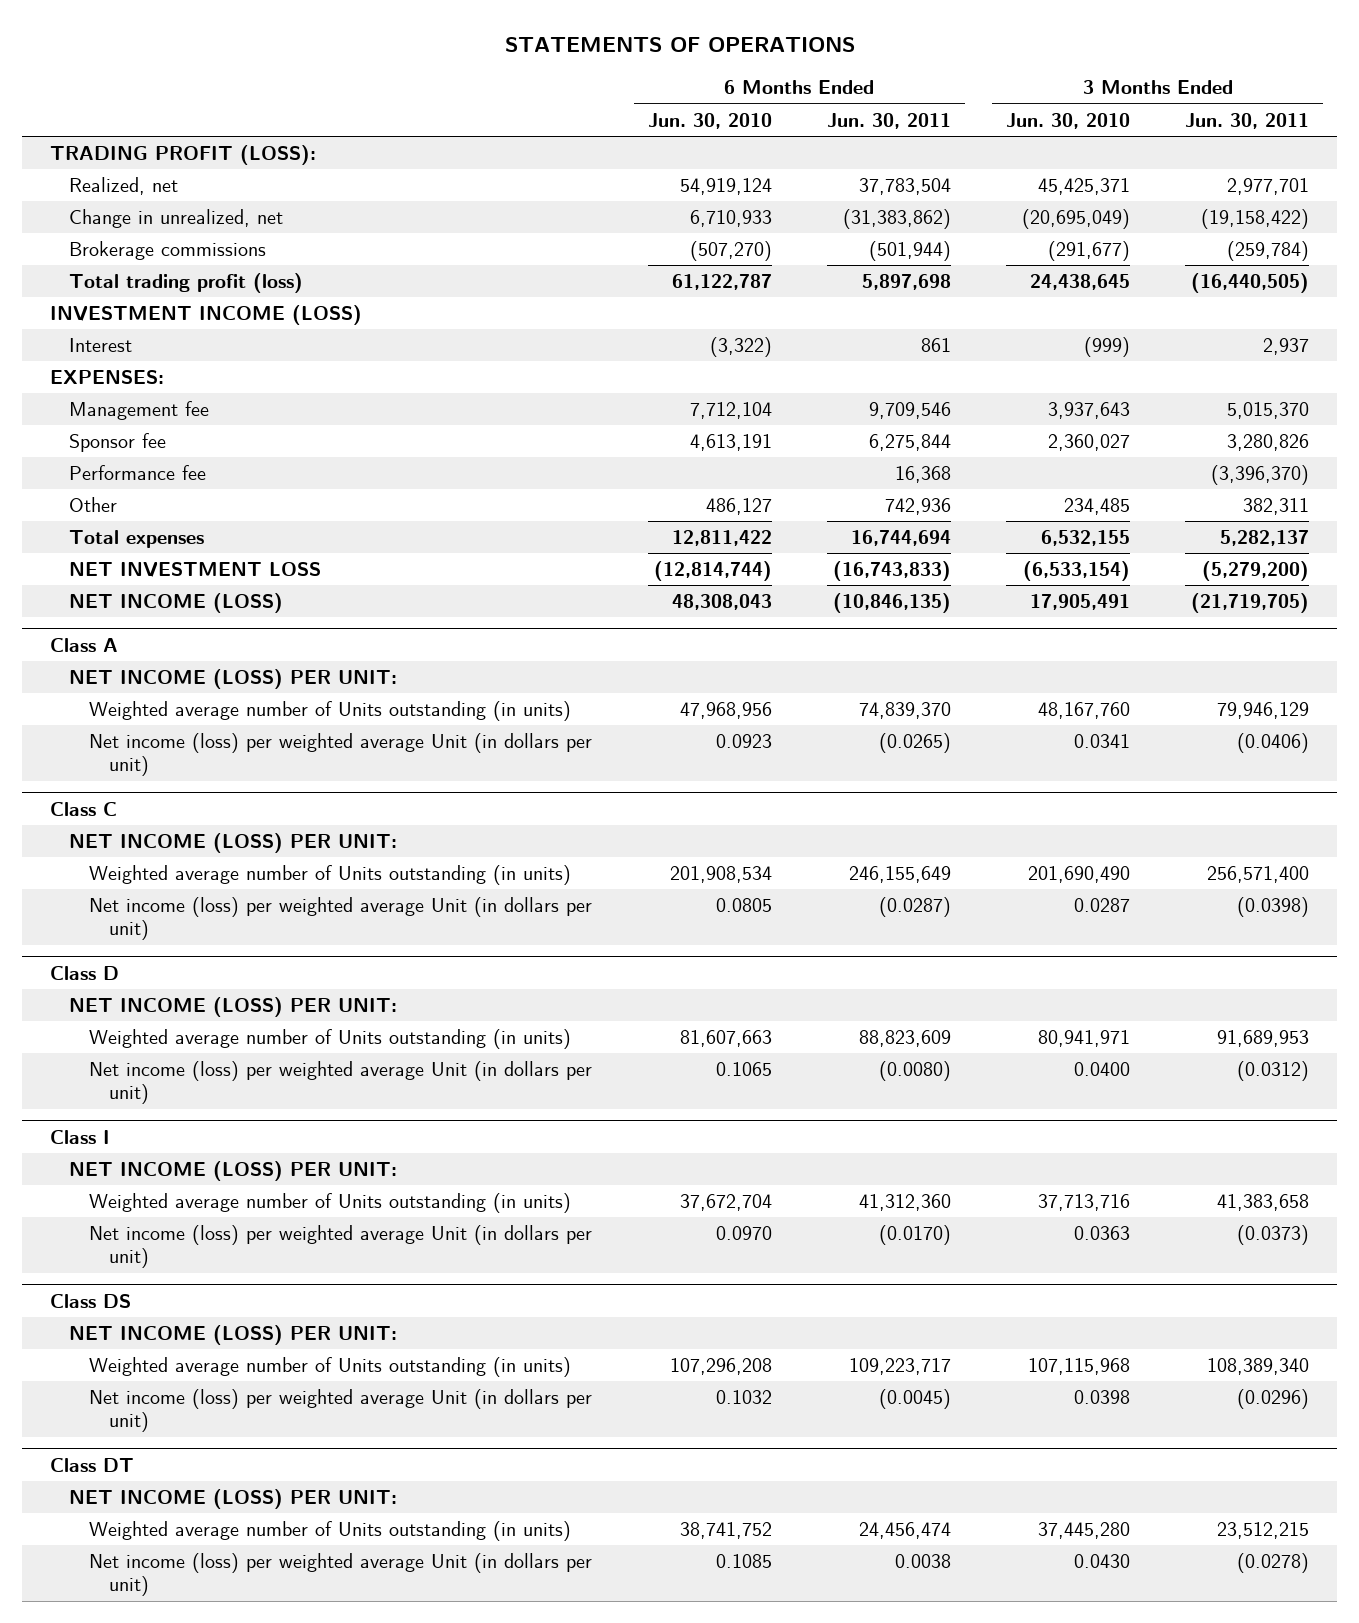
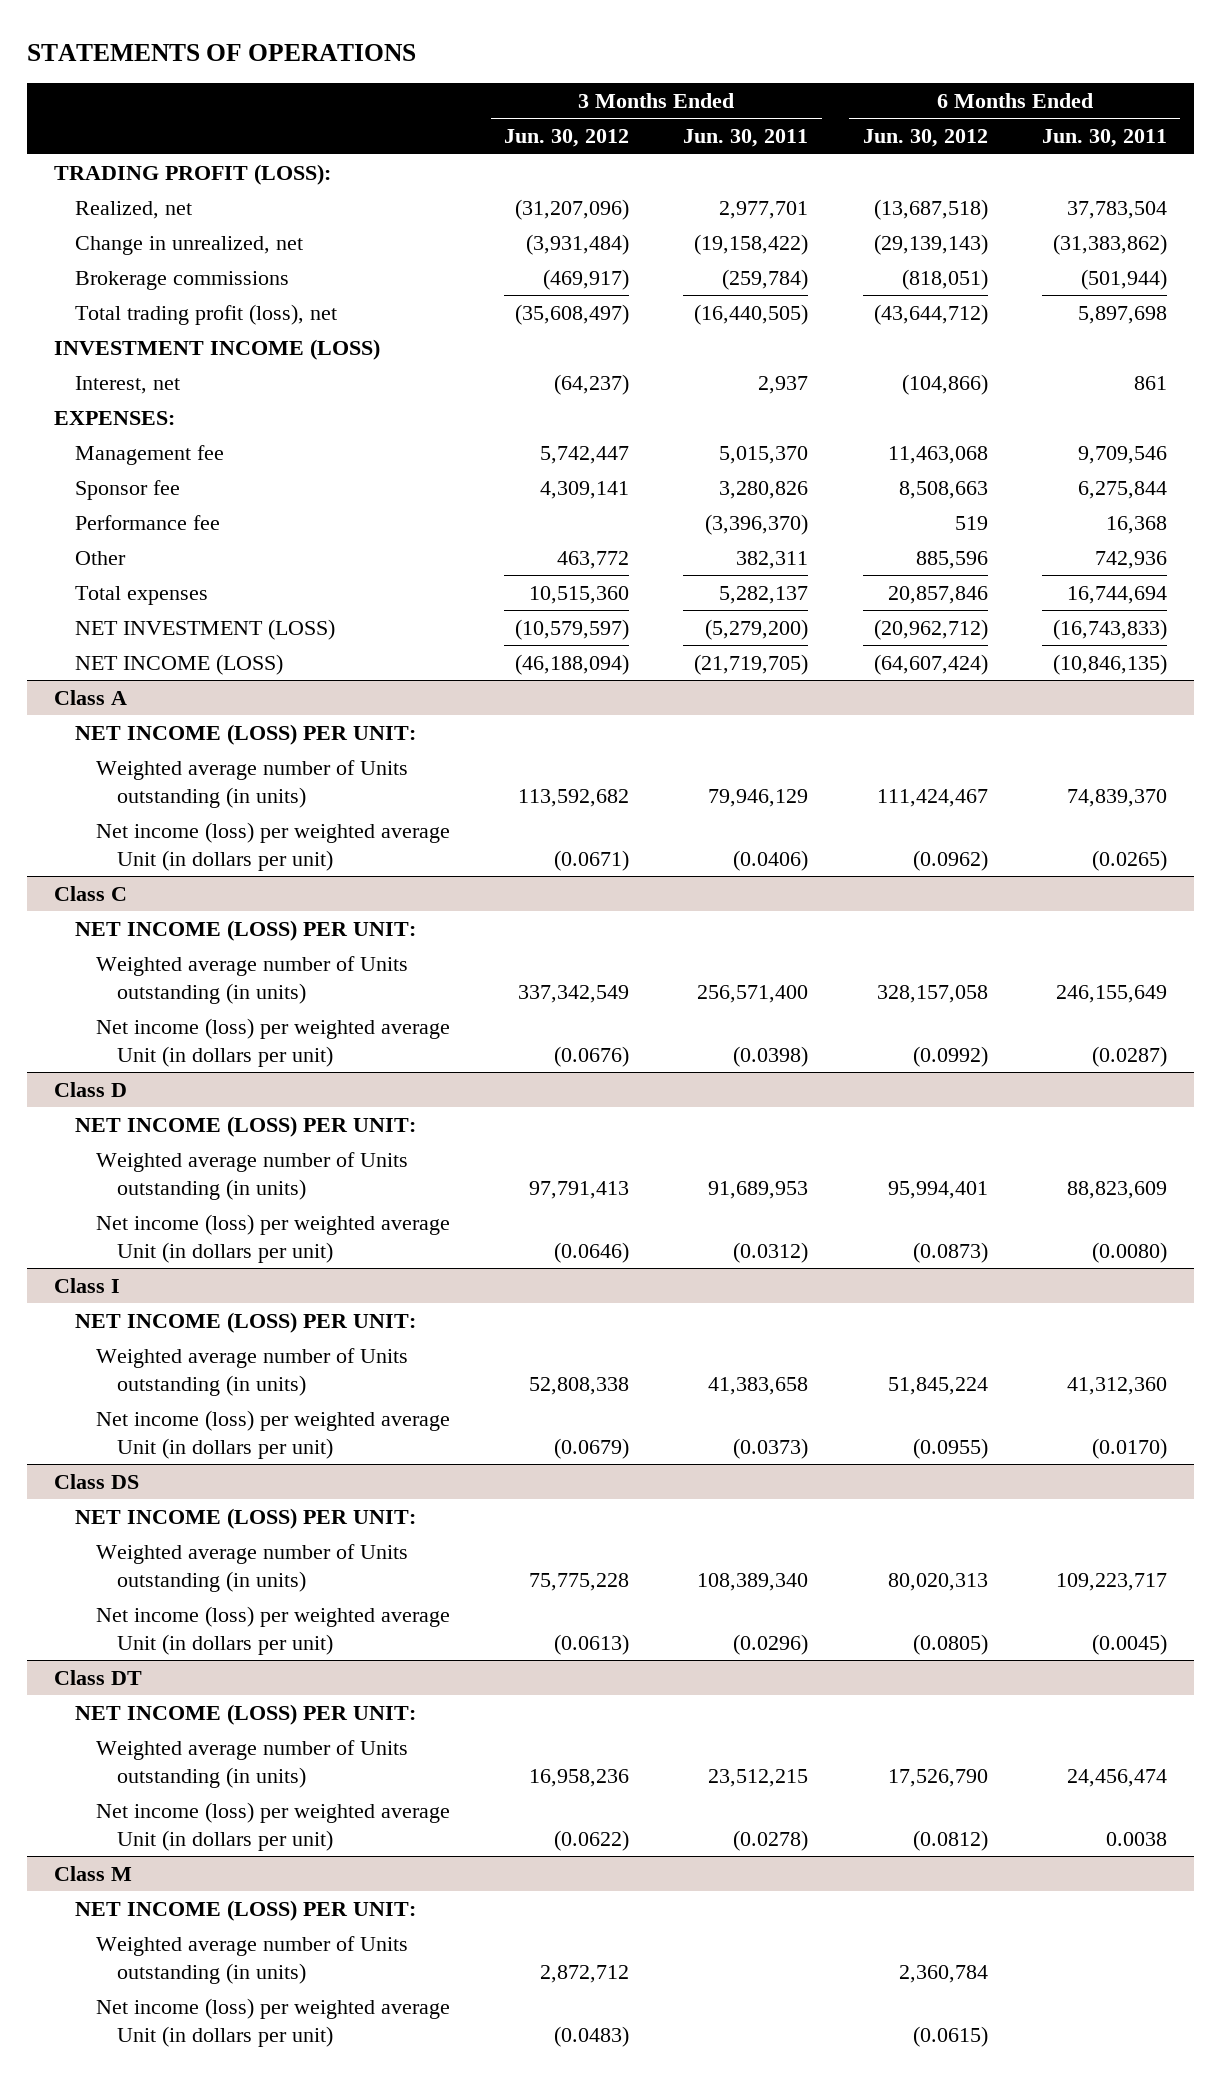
[647,112,772,129] Jun. 30, 2010 -> none
[1006,112,1131,129] Jun. 30, 2010 -> none
none -> [504,129,630,148] Jun. 30, 2012
none -> [862,129,988,148] Jun. 30, 2012
[69,272,304,293] Total trading profit (loss) -> [75,303,338,325] Total trading profit (loss), net
[69,337,133,352] Interest -> [75,375,181,394] Interest, net
[69,561,322,577] NET INVESTMENT LOSS -> [75,618,336,640] NET INVESTMENT (LOSS)
none -> [54,1865,133,1881] Class M
none -> [75,1899,417,1921] NET INCOME (LOSS) PER UNIT:
none -> [96,1935,409,1984] Weighted average number of Units outstanding (in units)
none -> [96,1997,451,2047] Net income (loss) per weighted average Unit (in dollars per unit)

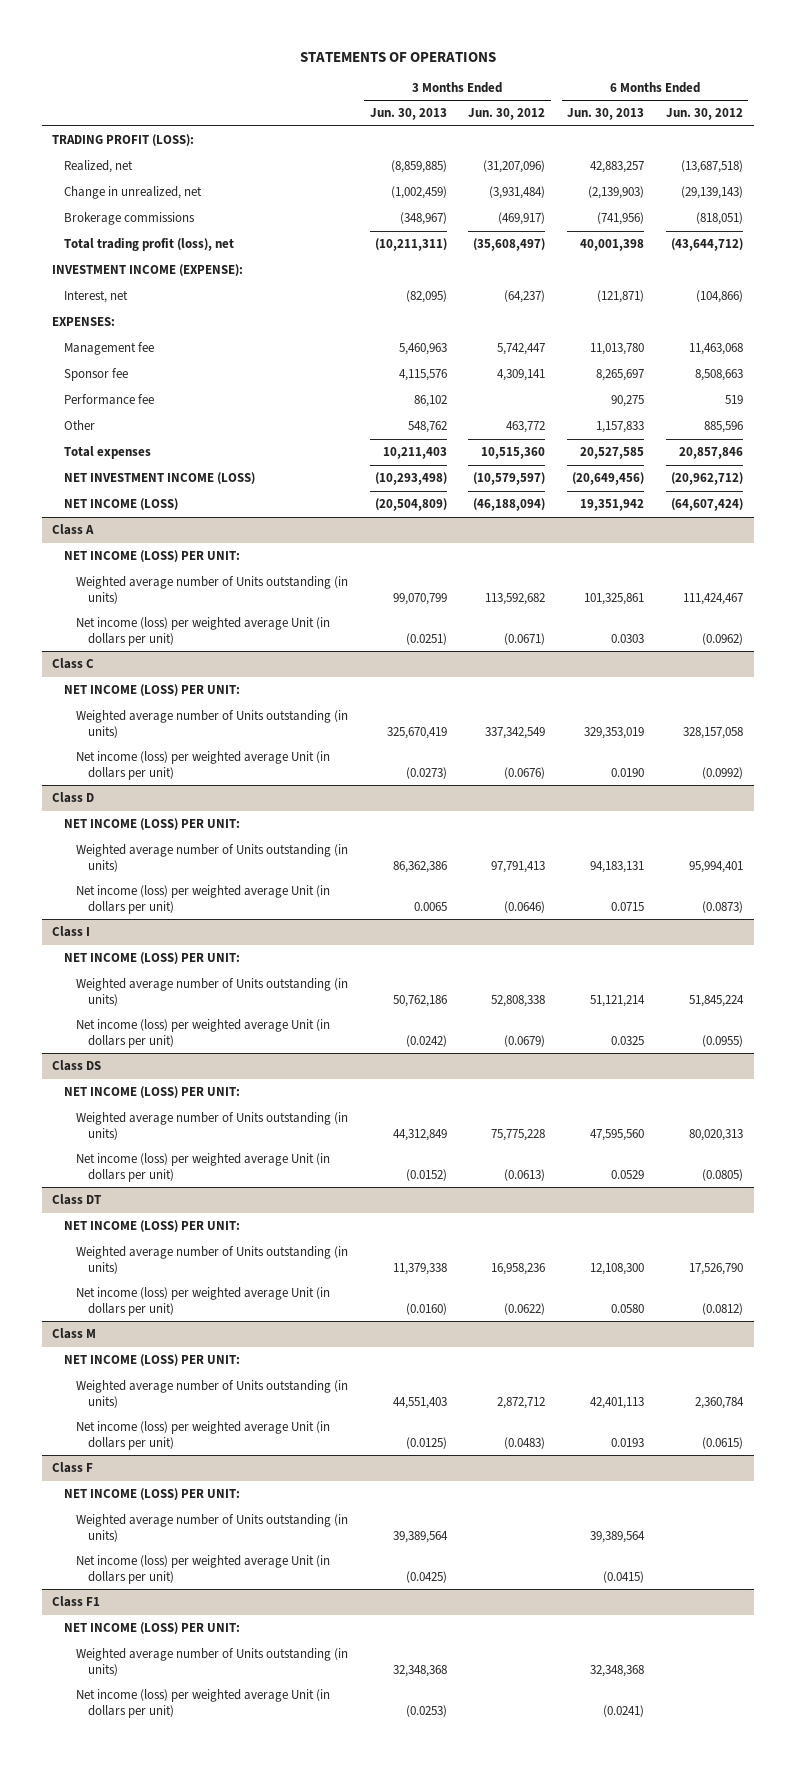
[683,129,809,148] Jun. 30, 2011 -> none
[1041,129,1167,148] Jun. 30, 2011 -> none
none -> [369,108,447,121] Jun. 30, 2013
none -> [566,108,644,121] Jun. 30, 2013
[54,338,381,360] INVESTMENT INCOME (LOSS) -> [52,264,244,277] INVESTMENT INCOME (EXPENSE):
[75,618,336,640] NET INVESTMENT (LOSS) -> [64,472,256,485] NET INVESTMENT INCOME (LOSS)
none -> [52,1462,94,1474] Class F
none -> [64,1488,241,1501] NET INCOME (LOSS) PER UNIT:
none -> [75,1514,348,1542] Weighted average number of Units outstanding (in units)
none -> [75,1555,330,1584] Net income (loss) per weighted average Unit (in dollars per unit)
none -> [52,1596,101,1608] Class F1
none -> [64,1622,241,1635] NET INCOME (LOSS) PER UNIT:
none -> [75,1648,348,1676] Weighted average number of Units outstanding (in units)
none -> [75,1689,330,1718] Net income (loss) per weighted average Unit (in dollars per unit)

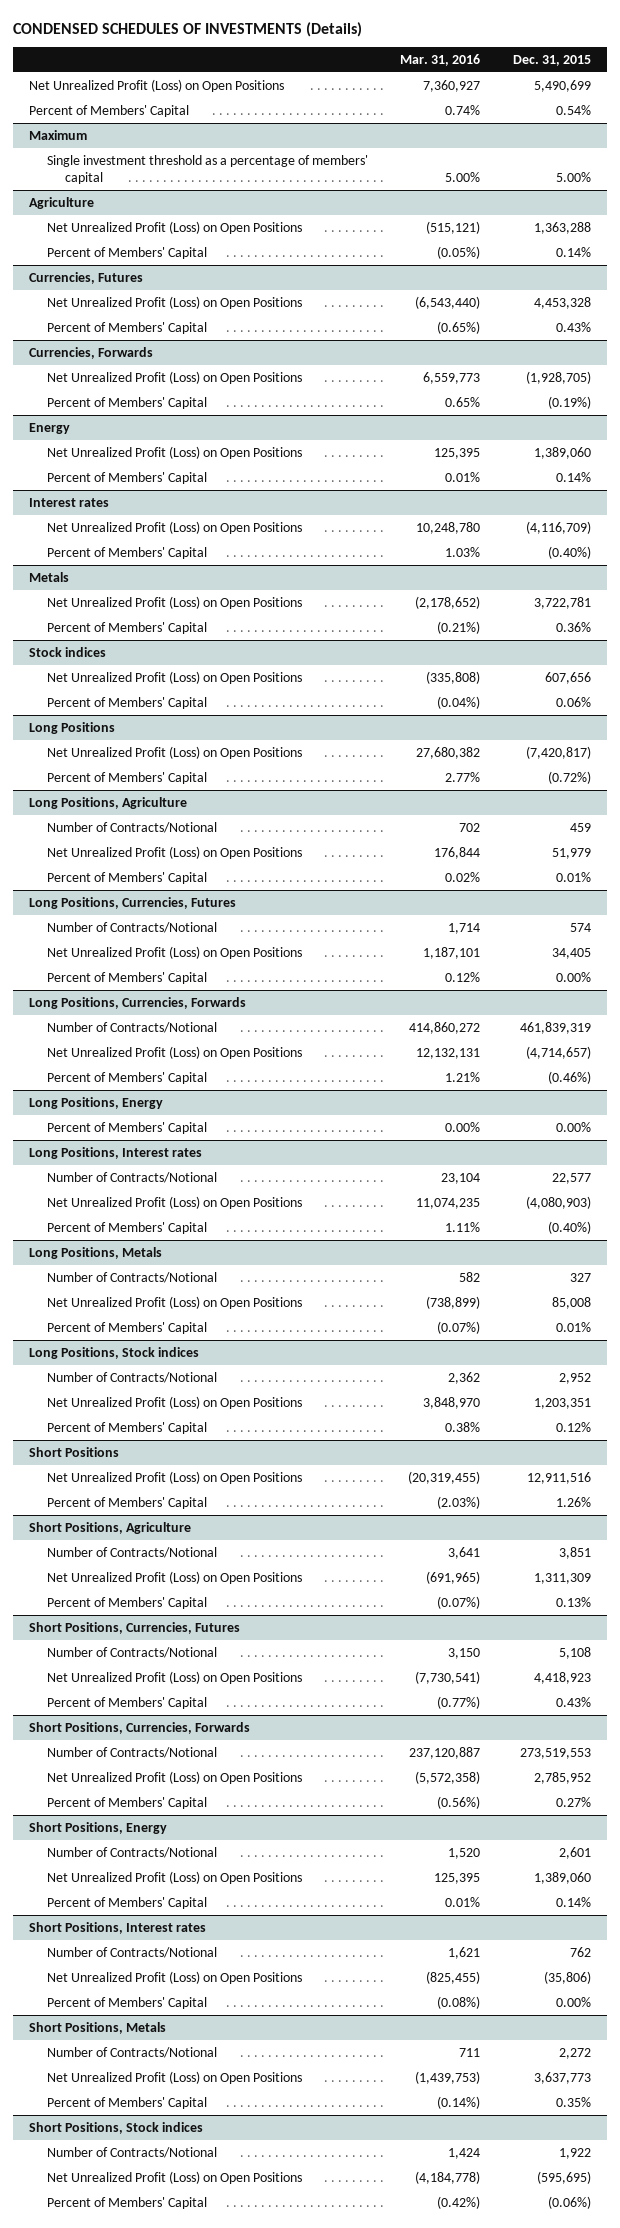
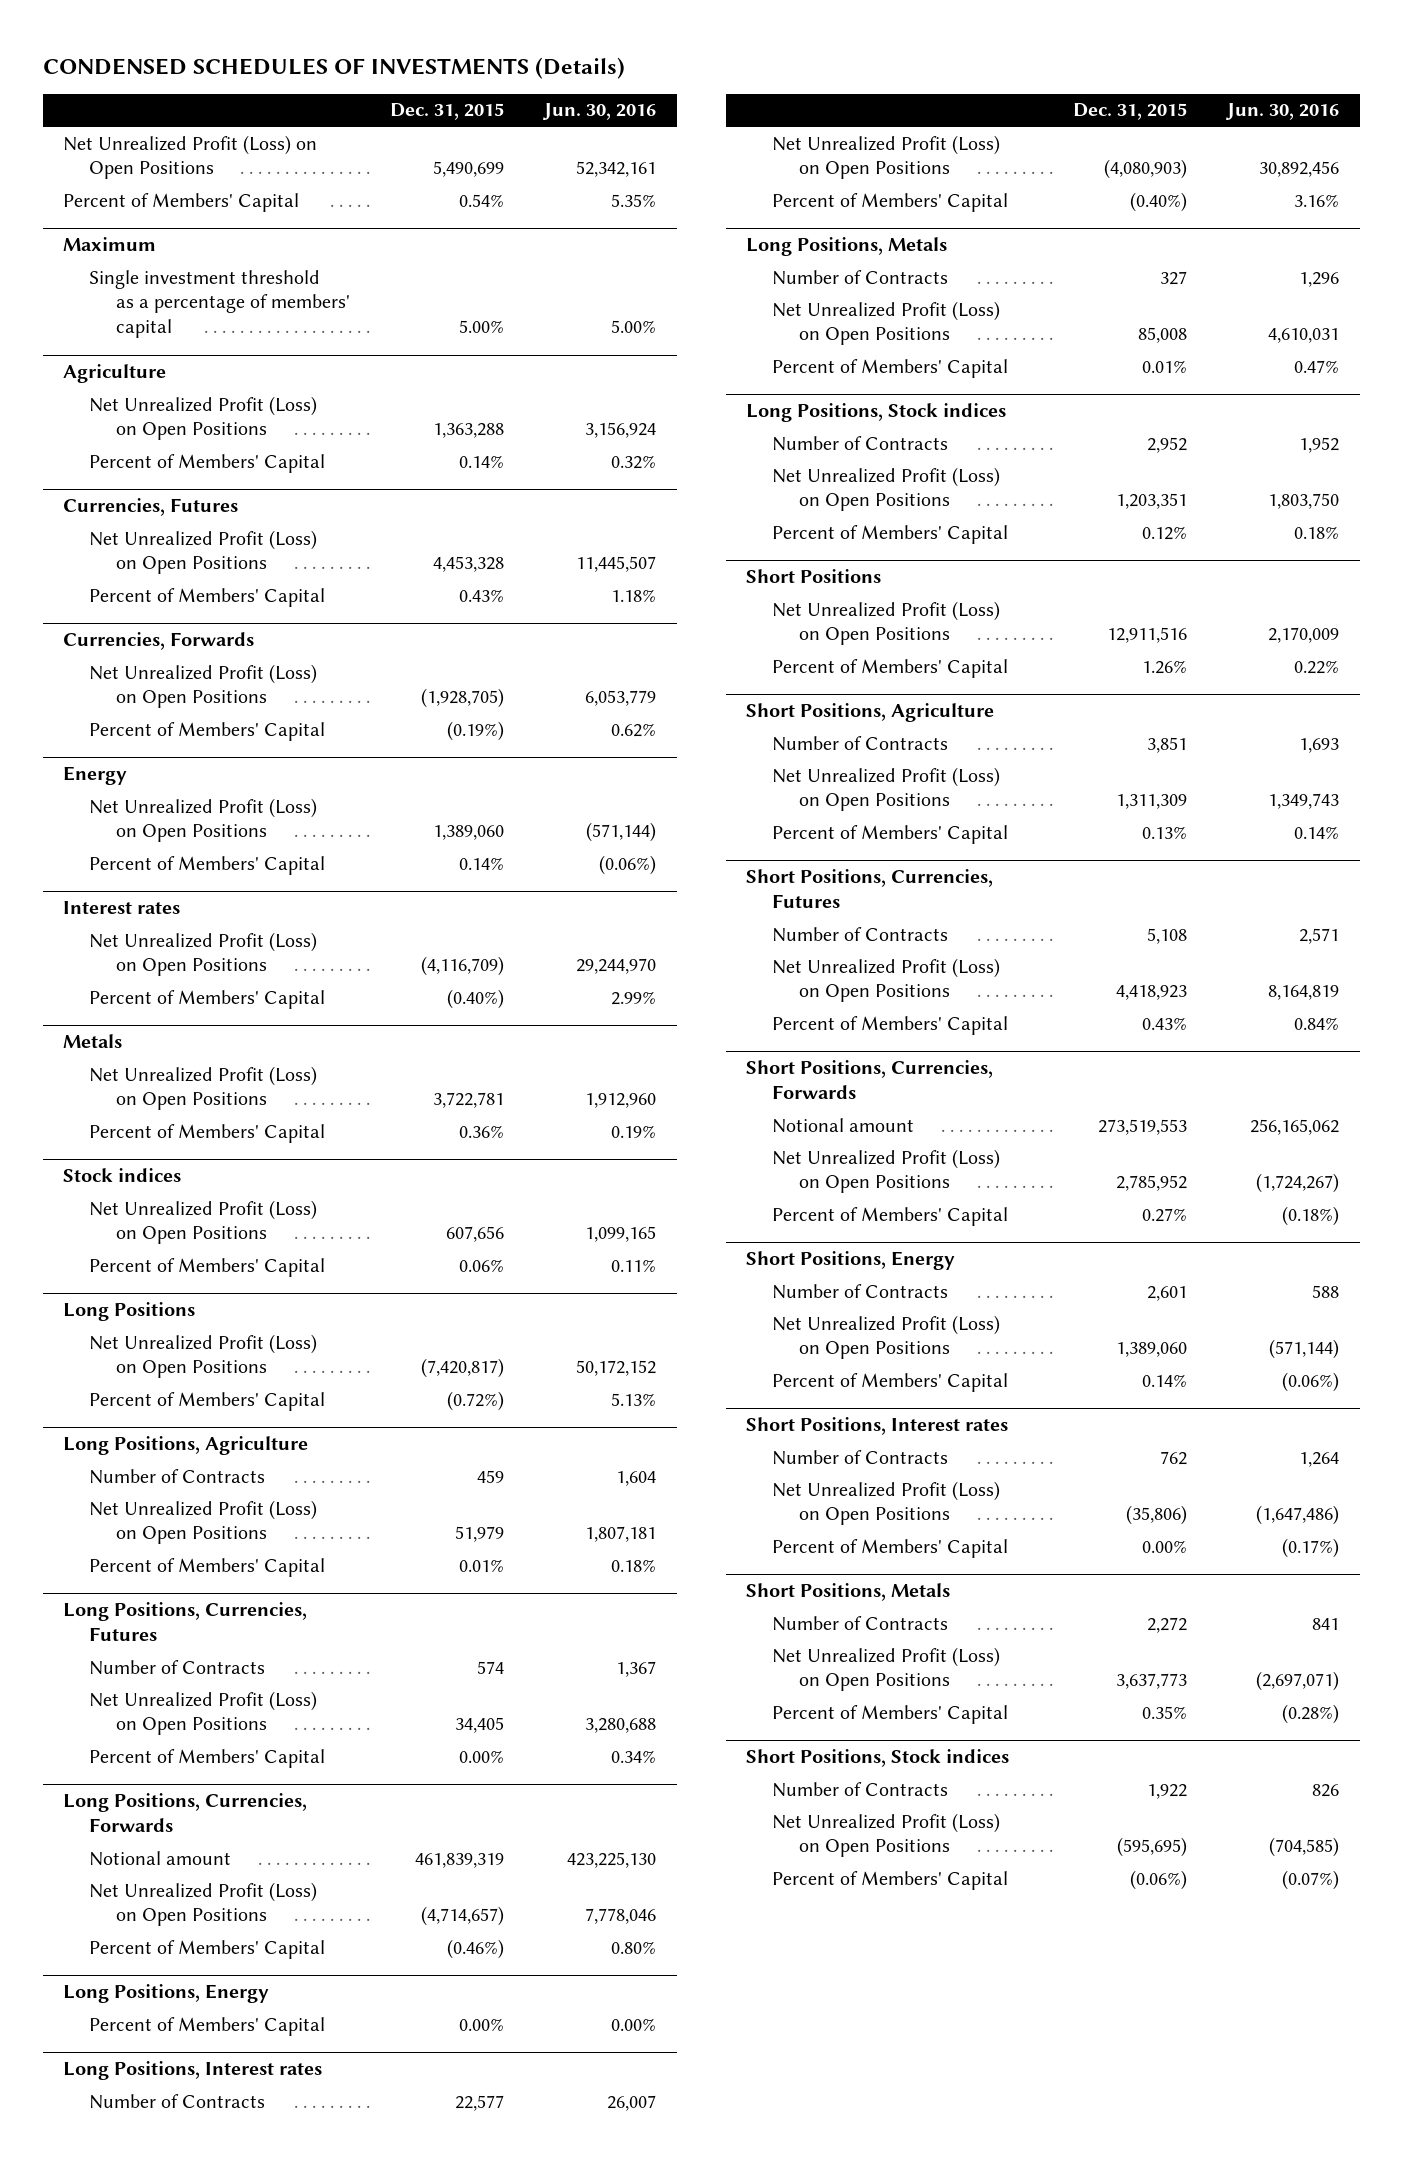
[400,53,481,66] Mar. 31, 2016 -> none
none -> [542,103,657,121] Jun. 30, 2016
[46,821,217,833] Number of Contracts/Notional -> [89,1468,266,1484] Number of Contracts
[46,921,217,933] Number of Contracts/Notional -> [89,1659,266,1675] Number of Contracts
[46,1021,217,1033] Number of Contracts/Notional -> [89,1850,232,1866] Notional amount
[46,1171,217,1183] Number of Contracts/Notional -> [89,2093,266,2109] Number of Contracts
[46,1271,217,1283] Number of Contracts/Notional -> [772,269,949,285] Number of Contracts
[46,1371,217,1383] Number of Contracts/Notional -> [772,435,949,451] Number of Contracts
[46,1546,217,1558] Number of Contracts/Notional -> [772,735,949,751] Number of Contracts
[46,1646,217,1658] Number of Contracts/Notional -> [772,926,949,942] Number of Contracts
[46,1746,217,1758] Number of Contracts/Notional -> [772,1117,915,1133] Notional amount
[46,1846,217,1858] Number of Contracts/Notional -> [772,1283,949,1299] Number of Contracts
[46,1946,217,1958] Number of Contracts/Notional -> [772,1449,949,1465] Number of Contracts
[46,2046,217,2058] Number of Contracts/Notional -> [772,1615,949,1631] Number of Contracts
[46,2146,217,2158] Number of Contracts/Notional -> [772,1781,949,1797] Number of Contracts

